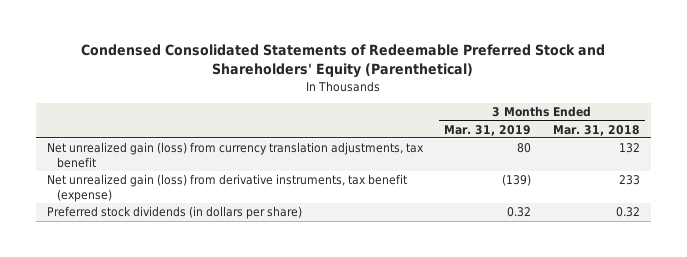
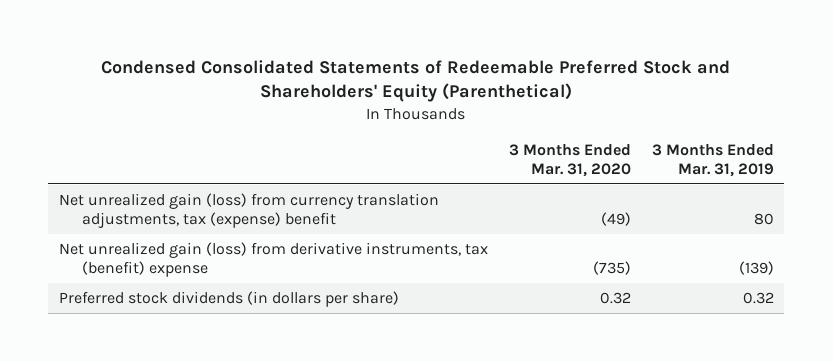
[552,124,640,136] Mar. 31, 2018 -> none
none -> [508,143,631,177] 3 Months Ended Mar. 31, 2020
[46,142,424,168] Net unrealized gain (loss) from currency translation adjustments, tax benefit -> [58,193,439,229] Net unrealized gain (loss) from currency translation adjustments, tax (expense) benefit
[46,174,407,202] Net unrealized gain (loss) from derivative instruments, tax benefit (expense) -> [58,242,488,278] Net unrealized gain (loss) from derivative instruments, tax (benefit) expense

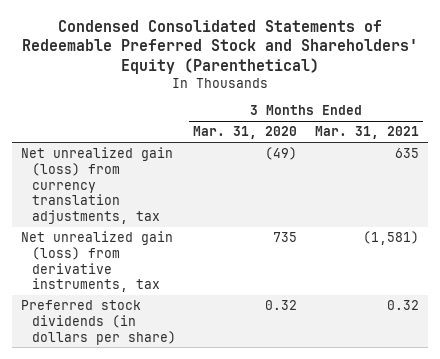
[651,143,774,177] 3 Months Ended Mar. 31, 2019 -> none
none -> [314,126,419,140] Mar. 31, 2021
[58,193,439,229] Net unrealized gain (loss) from currency translation adjustments, tax (expense) benefit -> [20,147,173,225] Net unrealized gain (loss) from currency translation adjustments, tax
[58,242,488,278] Net unrealized gain (loss) from derivative instruments, tax (benefit) expense -> [20,231,173,293] Net unrealized gain (loss) from derivative instruments, tax
[592,261,631,276] (735) -> [273,232,298,243] 735

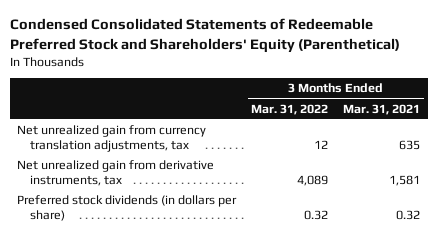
[193,126,298,140] Mar. 31, 2020 -> none
none -> [251,103,329,115] Mar. 31, 2022
[20,147,173,225] Net unrealized gain (loss) from currency translation adjustments, tax -> [17,125,207,152] Net unrealized gain from currency translation adjustments, tax
[20,231,173,293] Net unrealized gain (loss) from derivative instruments, tax -> [17,160,215,186] Net unrealized gain from derivative instruments, tax
[362,231,419,246] (1,581) -> [389,174,421,186] 1,581

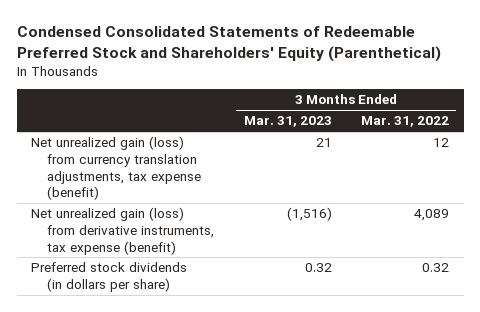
[343,103,421,115] Mar. 31, 2021 -> none
none -> [243,116,332,128] Mar. 31, 2023
[17,125,207,152] Net unrealized gain from currency translation adjustments, tax -> [31,136,202,201] Net unrealized gain (loss) from currency translation adjustments, tax expense (benefit)
[17,160,215,186] Net unrealized gain from derivative instruments, tax -> [31,207,215,255] Net unrealized gain (loss) from derivative instruments, tax expense (benefit)

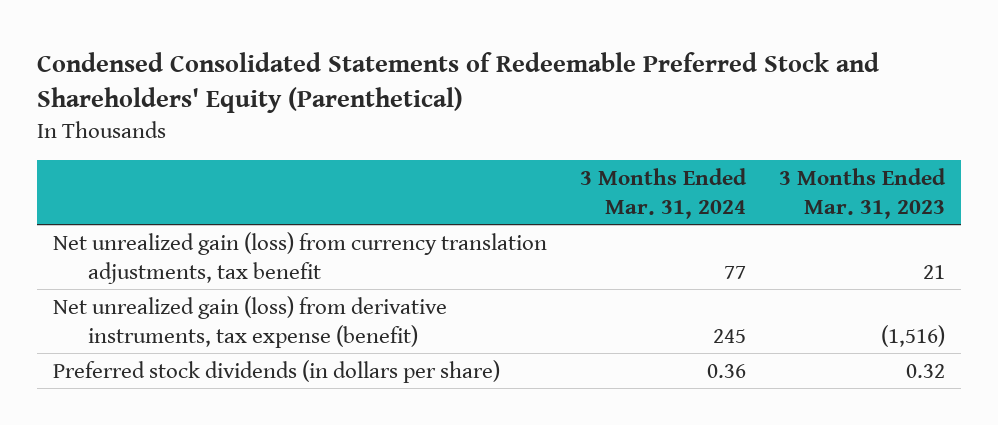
[361,116,450,128] Mar. 31, 2022 -> none
none -> [579,167,747,219] 3 Months Ended Mar. 31, 2024
[31,136,202,201] Net unrealized gain (loss) from currency translation adjustments, tax expense (benefit) -> [53,231,548,284] Net unrealized gain (loss) from currency translation adjustments, tax benefit

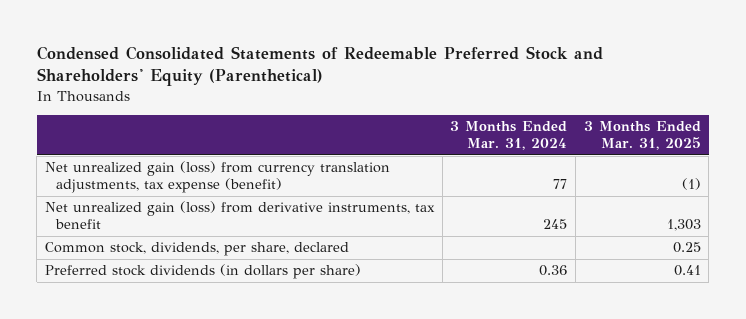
[778,167,946,219] 3 Months Ended Mar. 31, 2023 -> none
none -> [583,121,701,151] 3 Months Ended Mar. 31, 2025
[53,231,548,284] Net unrealized gain (loss) from currency translation adjustments, tax benefit -> [44,161,390,194] Net unrealized gain (loss) from currency translation adjustments, tax expense (benefit)
[53,295,448,348] Net unrealized gain (loss) from derivative instruments, tax expense (benefit) -> [44,201,435,230] Net unrealized gain (loss) from derivative instruments, tax benefit
none -> [44,242,349,257] Common stock, dividends, per share, declared

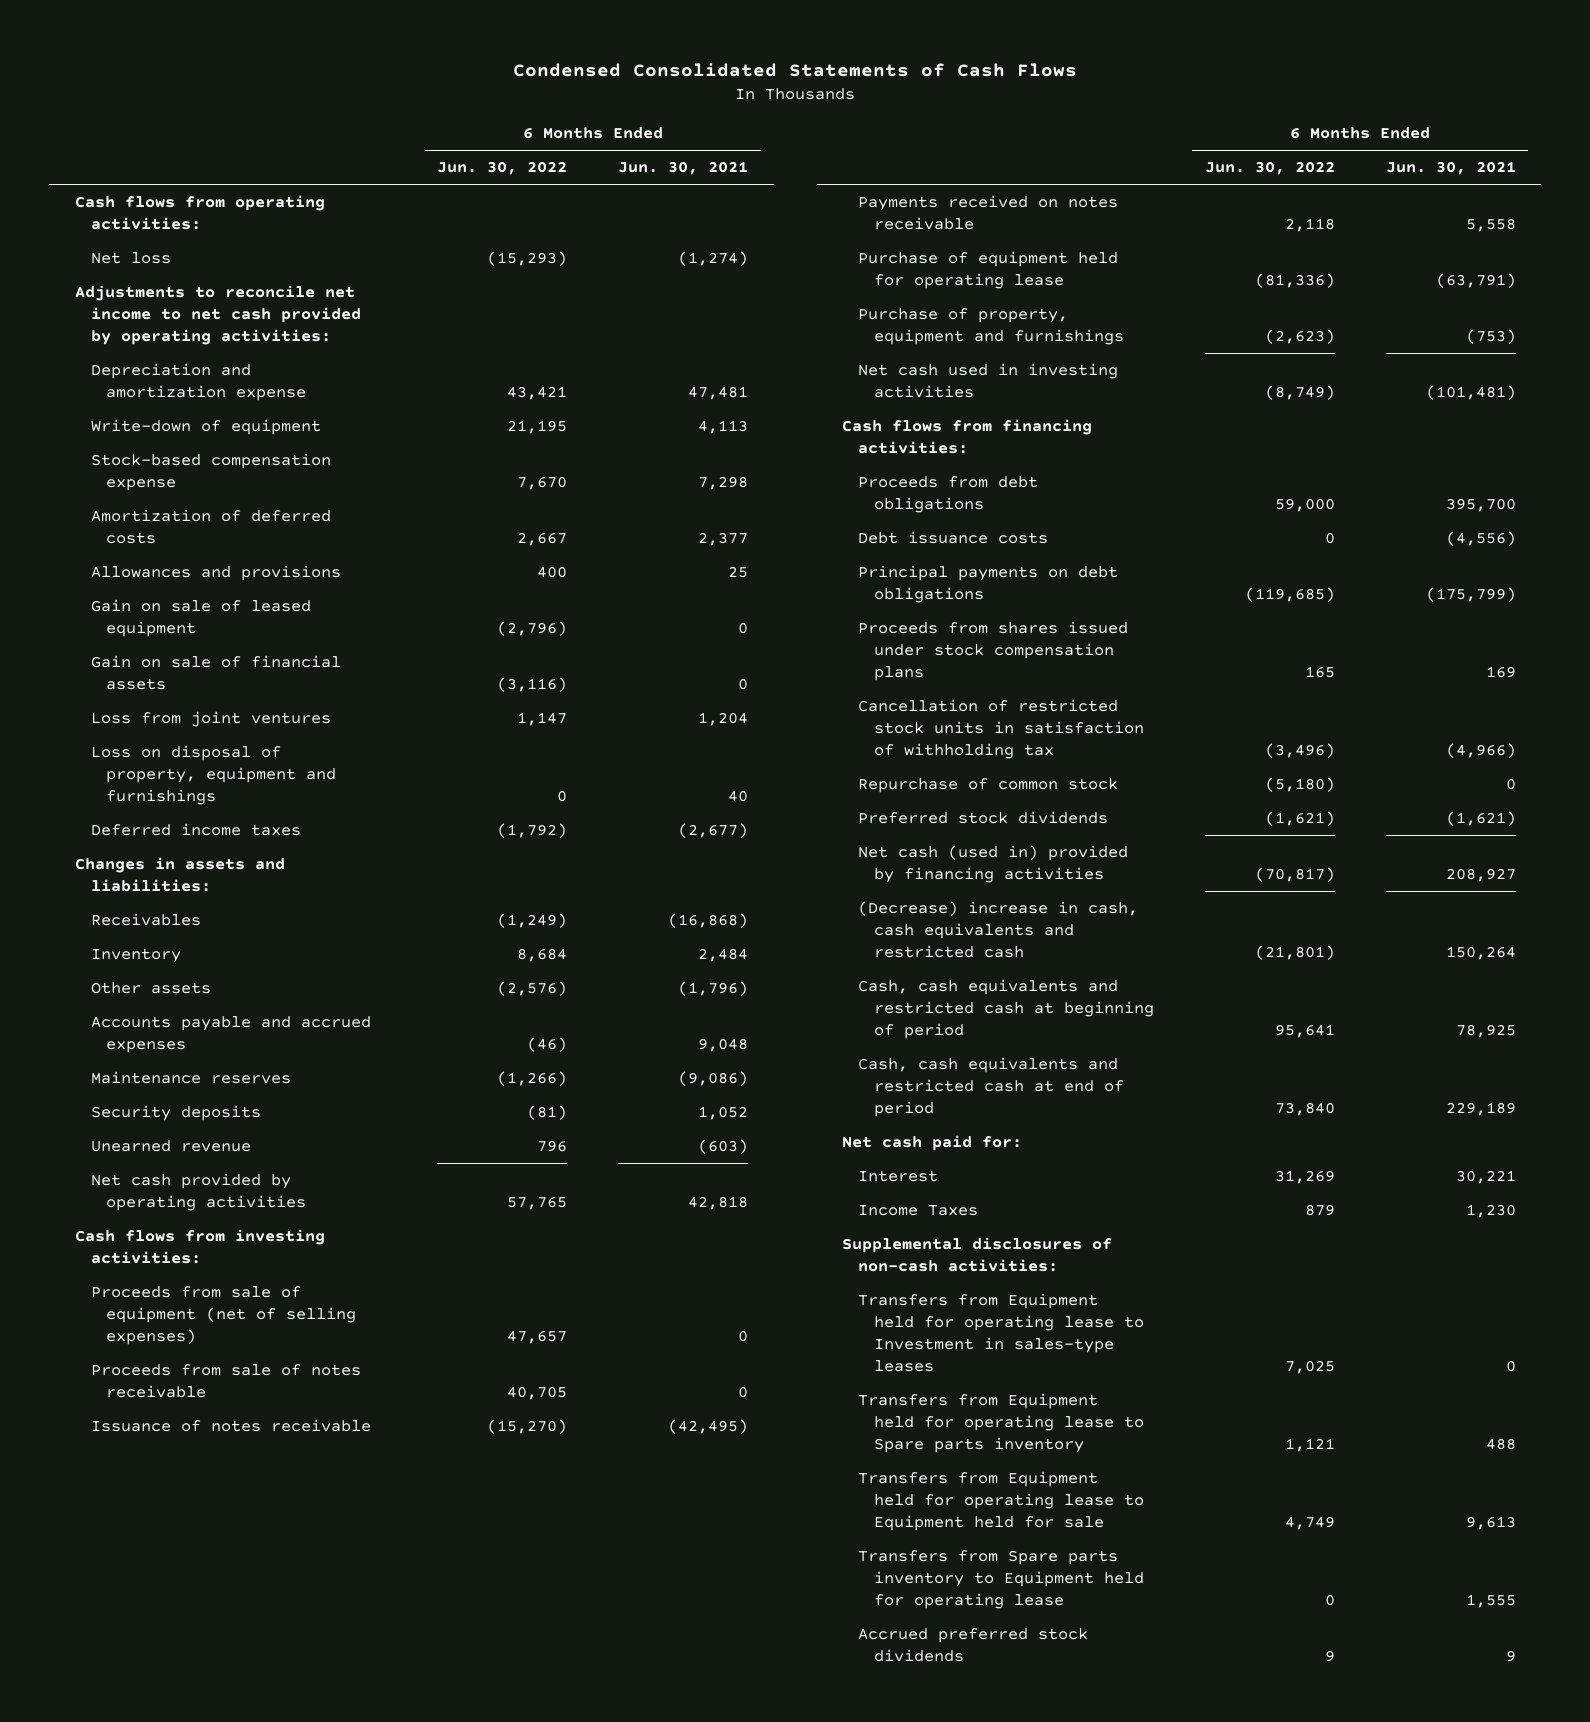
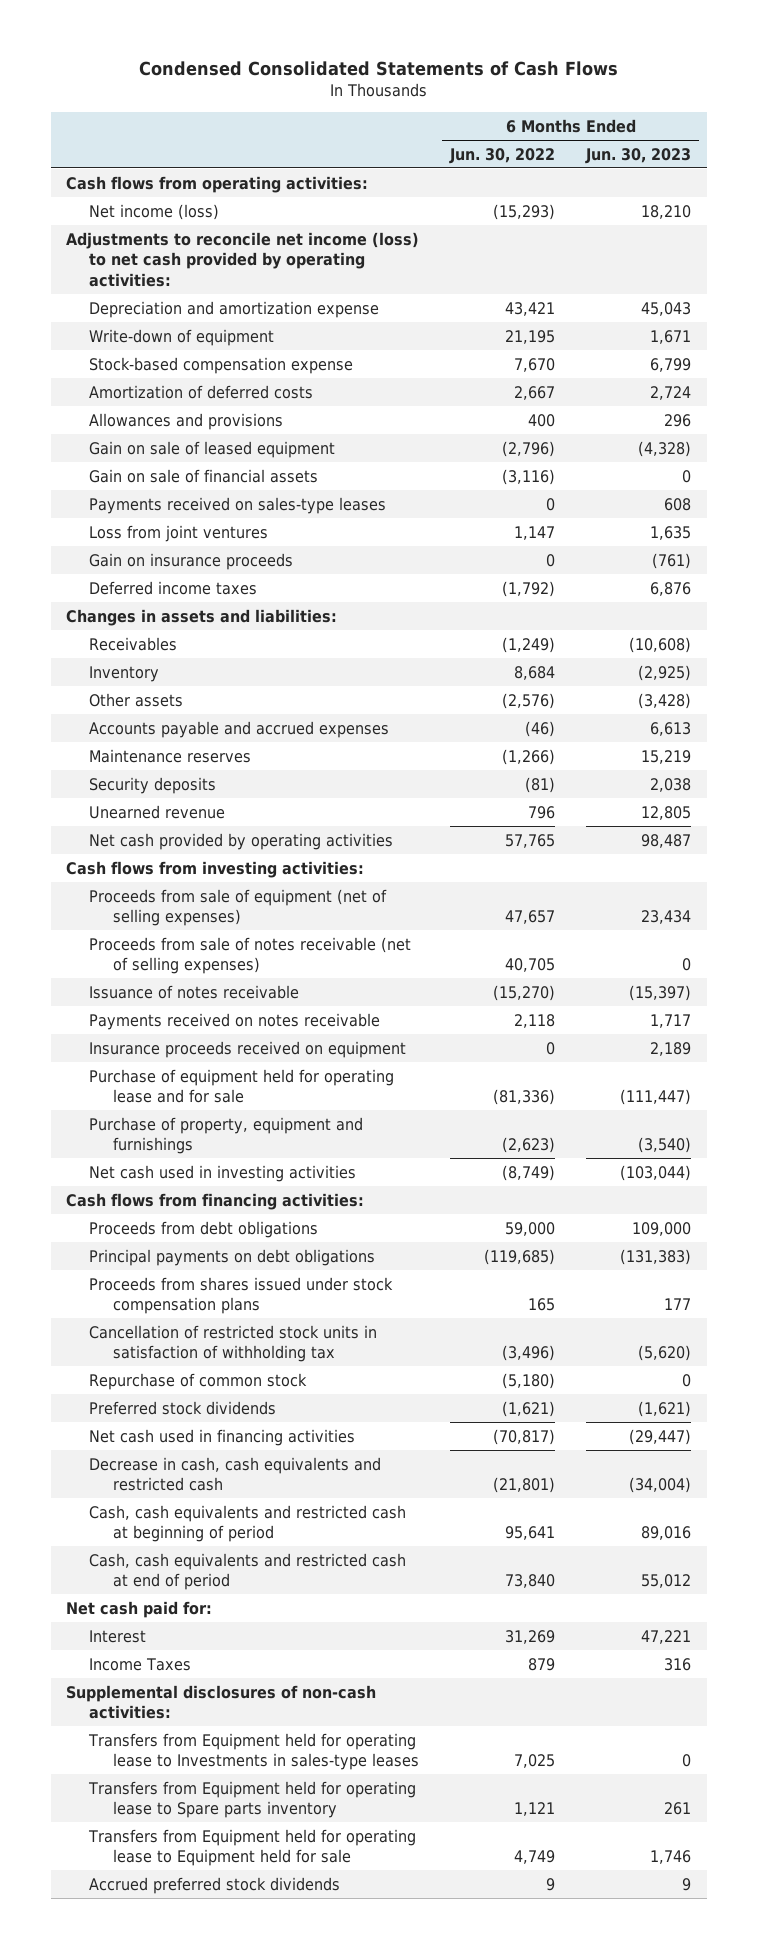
[618,161,749,176] Jun. 30, 2021 -> none
none -> [585,147,692,164] Jun. 30, 2023
[90,252,171,265] Net loss -> [89,203,220,220] Net income (loss)
[74,285,361,346] Adjustments to reconcile net income to net cash provided by operating activities: -> [66,231,420,287] Adjustments to reconcile net income (loss) to net cash provided by operating activities:
none -> [89,496,387,514] Payments received on sales-type leases
[90,745,337,806] Loss on disposal of property, equipment and furnishings -> none
none -> [89,552,294,570] Gain on insurance proceeds
[90,1364,361,1399] Proceeds from sale of notes receivable -> [89,936,412,975] Proceeds from sale of notes receivable (net of selling expenses)
none -> [89,1040,407,1058] Insurance proceeds received on equipment
[857,251,1118,290] Purchase of equipment held for operating lease -> [89,1068,395,1104] Purchase of equipment held for operating lease and for sale
[857,531,1048,545] Debt issuance costs -> none
[857,845,1128,884] Net cash (used in) provided by financing activities -> [89,1428,356,1446] Net cash used in financing activities
[857,901,1138,959] (Decrease) increase in cash, cash equivalents and restricted cash -> [89,1456,382,1492] Decrease in cash, cash equivalents and restricted cash
[857,1293,1144,1373] Transfers from Equipment held for operating lease to Investment in sales-type leases -> [88,1732,419,1771] Transfers from Equipment held for operating lease to Investments in sales-type leases
[857,1550,1144,1610] Transfers from Spare parts inventory to Equipment held for operating lease -> none

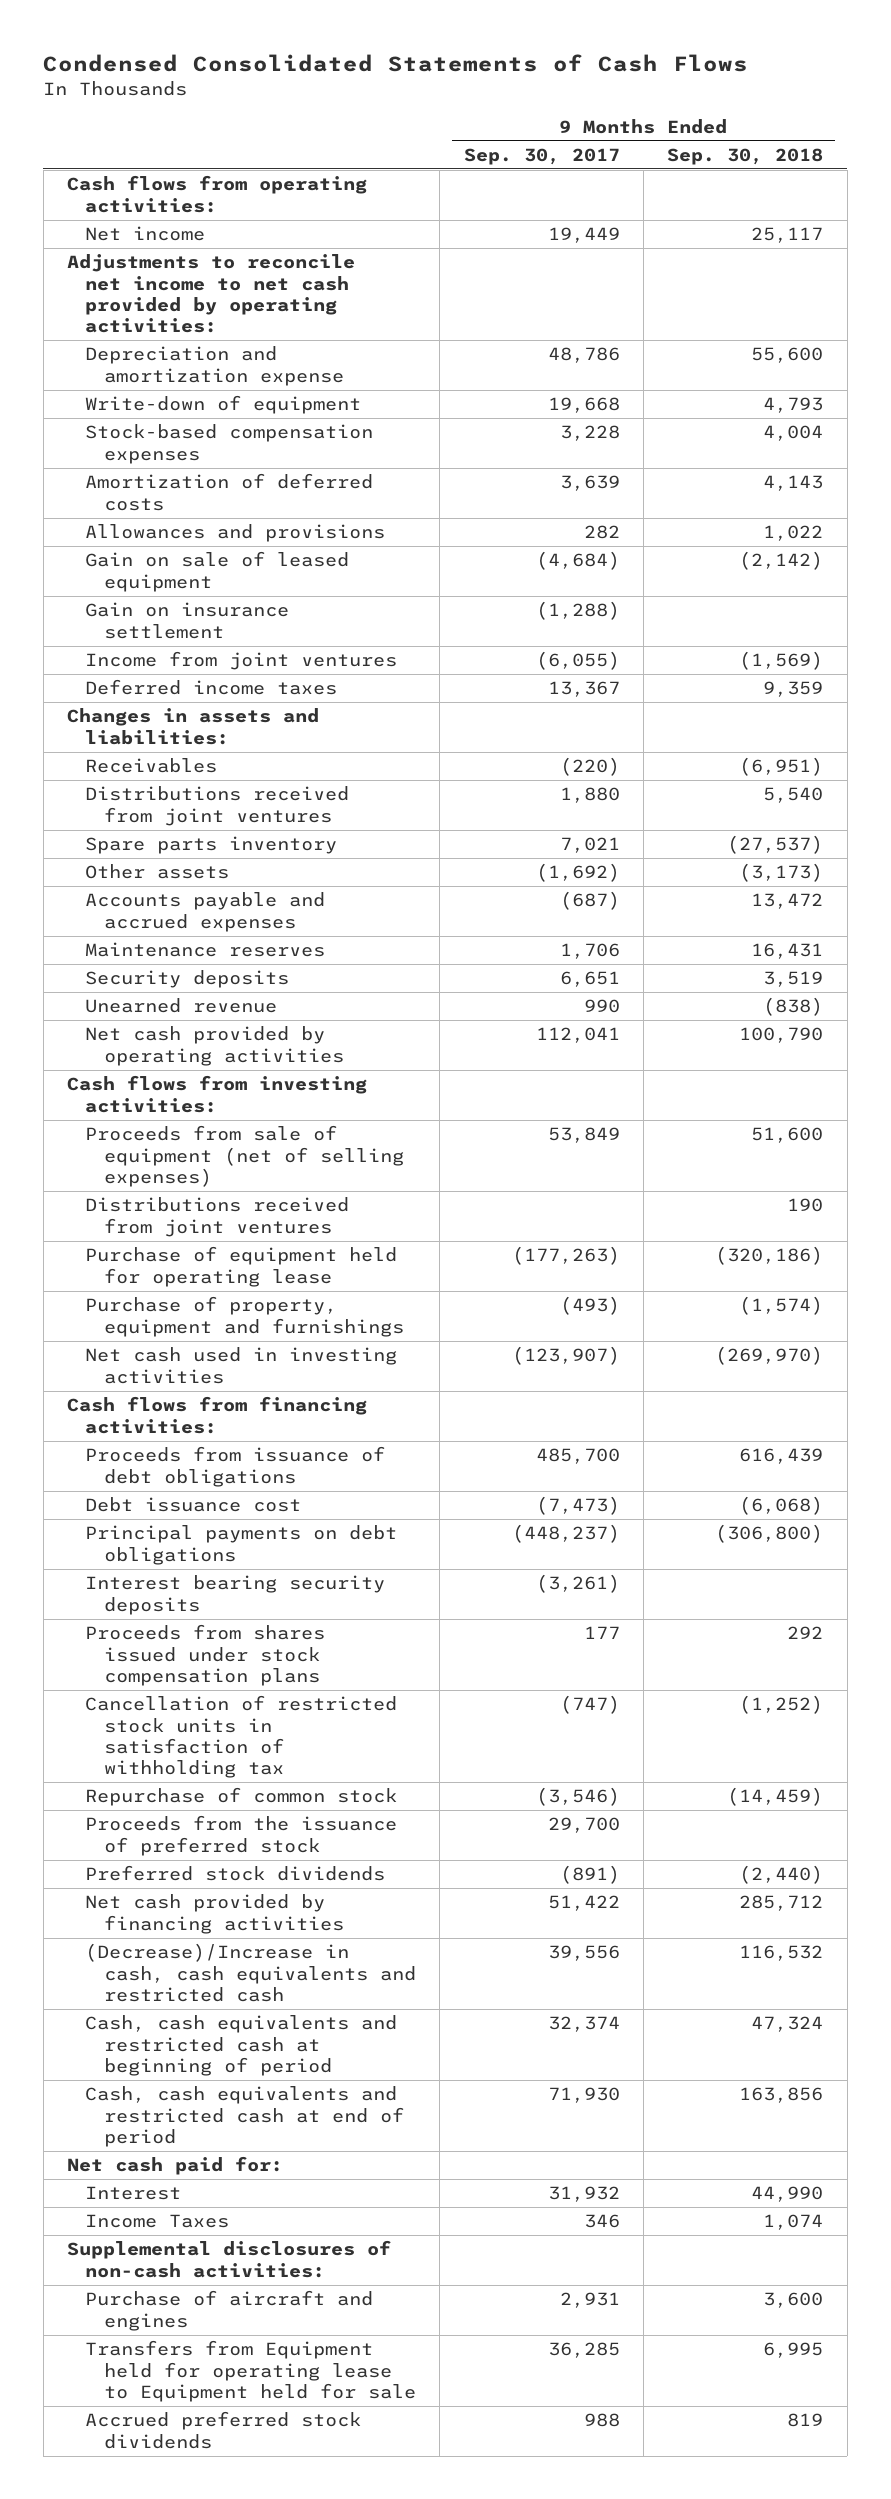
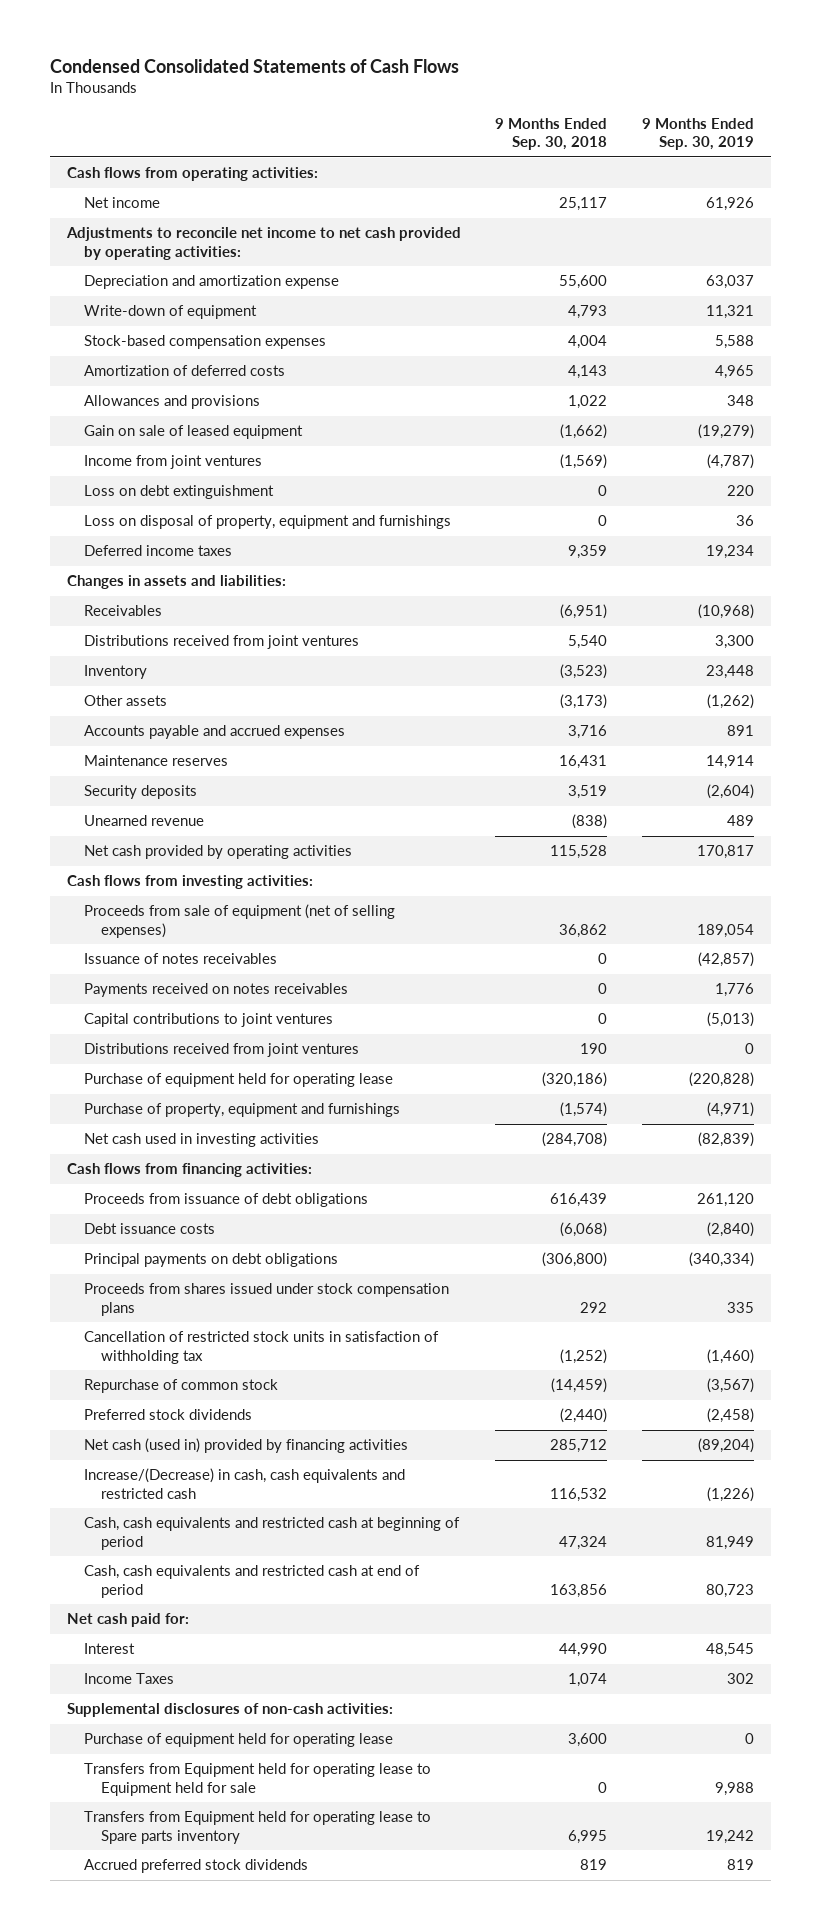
[463,147,620,165] Sep. 30, 2017 -> none
none -> [641,117,754,151] 9 Months Ended Sep. 30, 2019
[85,602,290,639] Gain on insurance settlement -> none
[739,551,824,571] (2,142) -> [560,424,608,440] (1,662)
none -> [83,485,274,500] Loss on debt extinguishment
none -> [83,515,451,530] Loss on disposal of property, equipment and furnishings
[85,836,338,855] Spare parts inventory -> [83,665,147,680] Inventory
[727,835,824,855] (27,537) -> [560,664,608,680] (3,523)
[751,893,824,910] 13,472 -> [568,725,608,740] 3,716
[739,1027,824,1044] 100,790 -> [550,845,608,860] 115,528
[751,1127,824,1144] 51,600 -> [559,923,608,938] 36,862
none -> [83,953,277,965] Issuance of notes receivables
none -> [83,983,348,998] Payments received on notes receivables
none -> [83,1013,333,1028] Capital contributions to joint ventures
[715,1346,824,1366] (269,970) -> [542,1132,608,1148] (284,708)
[85,1497,302,1513] Debt issuance cost -> [83,1223,215,1235] Debt issuance costs
[85,1575,386,1615] Interest bearing security deposits -> none
[85,1815,398,1856] Proceeds from the issuance of preferred stock -> none
[85,1894,344,1934] Net cash provided by financing activities -> [83,1438,408,1454] Net cash (used in) provided by financing activities
[85,1943,416,2002] (Decrease)/Increase in cash, cash equivalents and restricted cash -> [83,1468,405,1499] Increase/(Decrease) in cash, cash equivalents and restricted cash
[85,2290,374,2331] Purchase of aircraft and engines -> [83,1733,393,1748] Purchase of equipment held for operating lease
[763,2342,824,2359] 6,995 -> [598,1781,608,1793] 0
none -> [83,1811,431,1844] Transfers from Equipment held for operating lease to Spare parts inventory

